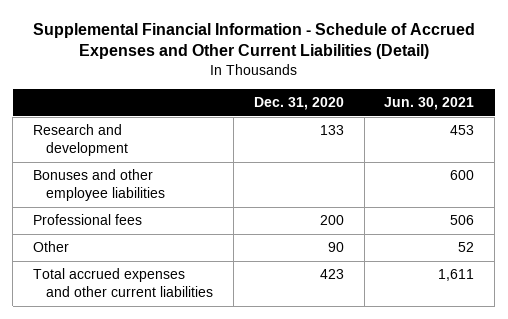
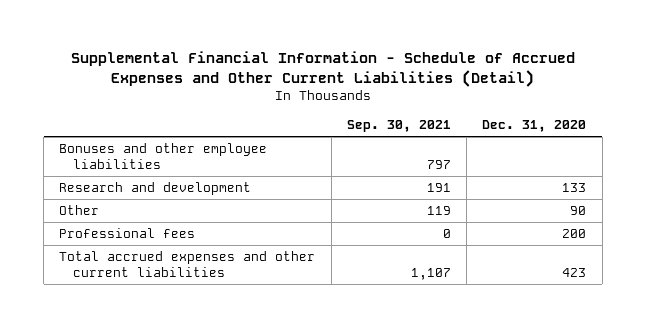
[384,97,475,111] Jun. 30, 2021 -> none
none -> [346,119,451,132] Sep. 30, 2021
[33,124,129,157] Research and development -> [59,182,252,196] Research and development
[33,214,143,226] Professional fees -> [59,228,196,239] Professional fees

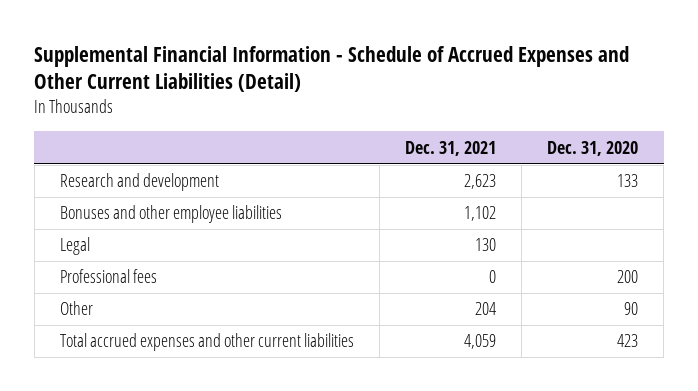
[346,119,451,132] Sep. 30, 2021 -> none
none -> [404,140,496,156] Dec. 31, 2021
[59,143,268,169] Bonuses and other employee liabilities -> [59,205,282,224] Bonuses and other employee liabilities
none -> [59,237,90,256] Legal
[59,205,100,216] Other -> [59,301,93,316] Other

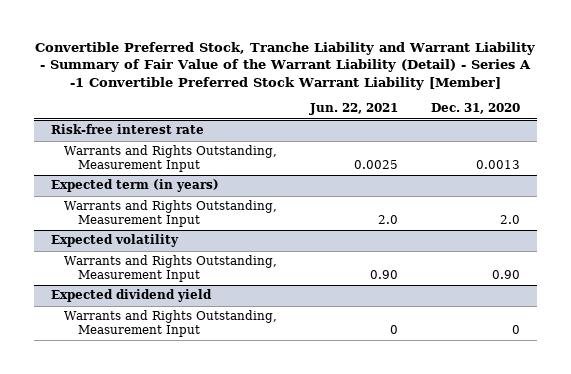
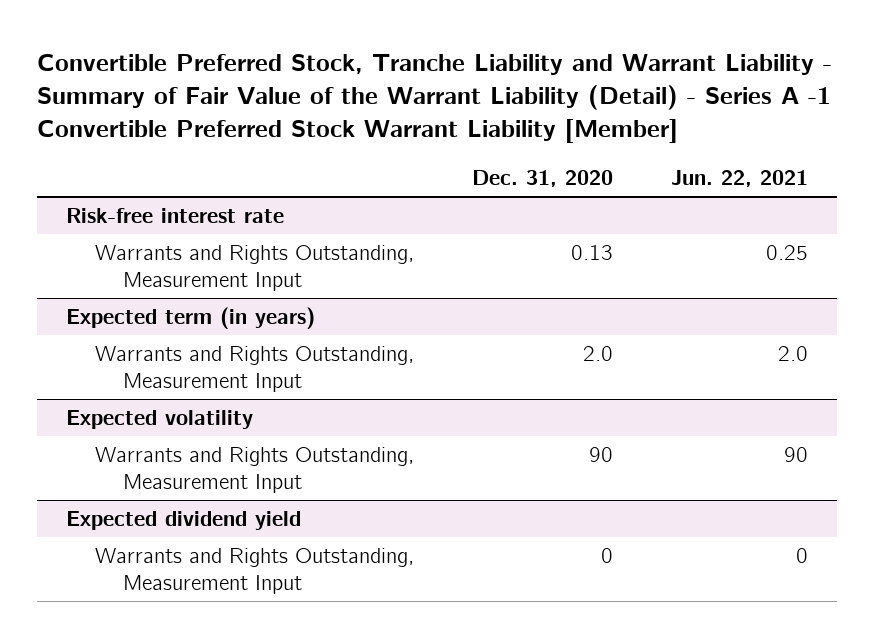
[354,159,399,169] 0.0025 -> [765,244,808,260] 0.25
[476,159,521,169] 0.0013 -> [570,244,613,260] 0.13
[370,269,399,279] 0.90 -> [783,446,808,462] 90
[492,269,521,279] 0.90 -> [588,446,613,462] 90

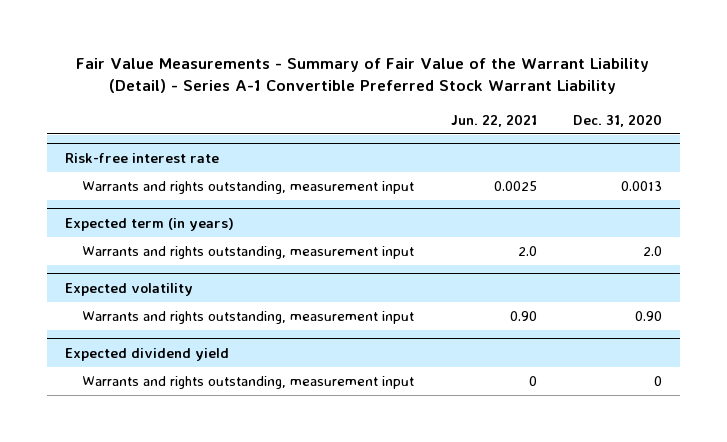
[37,53,833,144] Convertible Preferred Stock, Tranche Liability and Warrant Liability - Summary of Fair Value of the Warrant Liability (Detail) - Series A -1 Convertible Preferred Stock Warrant Liability [Member] -> [76,58,650,95] Fair Value Measurements - Summary of Fair Value of the Warrant Liability (Detail) - Series A-1 Convertible Preferred Stock Warrant Liability
[94,244,414,292] Warrants and Rights Outstanding, Measurement Input -> [82,180,415,194] Warrants and rights outstanding, measurement input
[570,244,613,260] 0.13 -> [620,180,662,191] 0.0013
[765,244,808,260] 0.25 -> [493,180,537,191] 0.0025
[94,345,414,393] Warrants and Rights Outstanding, Measurement Input -> [82,245,415,259] Warrants and rights outstanding, measurement input
[94,446,414,494] Warrants and Rights Outstanding, Measurement Input -> [82,310,415,324] Warrants and rights outstanding, measurement input
[588,446,613,462] 90 -> [634,310,662,321] 0.90
[783,446,808,462] 90 -> [509,310,537,321] 0.90
[94,547,414,595] Warrants and Rights Outstanding, Measurement Input -> [82,375,415,389] Warrants and rights outstanding, measurement input

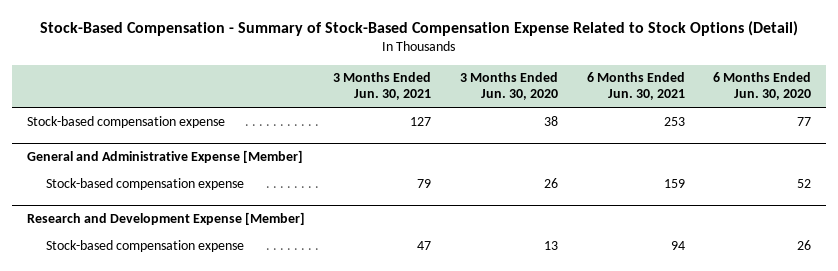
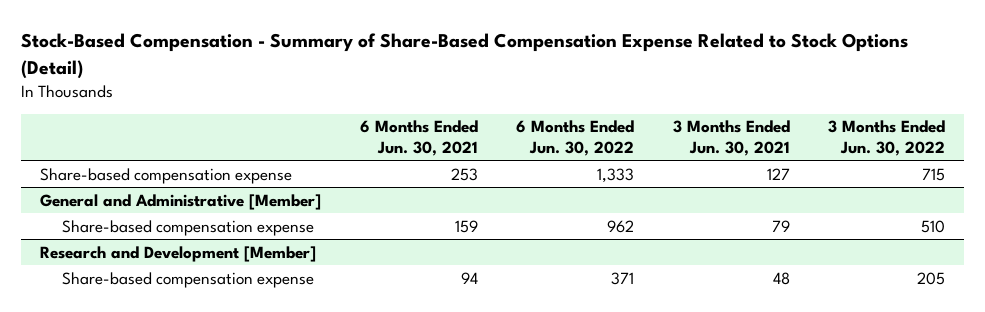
[40,21,799,37] Stock-Based Compensation - Summary of Stock-Based Compensation Expense Related to Stock Options (Detail) -> [21,33,909,79] Stock-Based Compensation - Summary of Share-Based Compensation Expense Related to Stock Options (Detail)
[460,72,559,101] 3 Months Ended Jun. 30, 2020 -> none
[713,72,812,101] 6 Months Ended Jun. 30, 2020 -> none
none -> [516,120,635,156] 6 Months Ended Jun. 30, 2022
none -> [828,120,946,156] 3 Months Ended Jun. 30, 2022
[26,115,225,128] Stock-based compensation expense -> [40,167,293,184] Share-based compensation expense
[26,149,303,163] General and Administrative Expense [Member] -> [40,193,322,210] General and Administrative [Member]
[45,177,244,190] Stock-based compensation expense -> [62,219,315,236] Share-based compensation expense
[26,211,305,225] Research and Development Expense [Member] -> [40,245,317,262] Research and Development [Member]
[45,239,244,252] Stock-based compensation expense -> [62,271,315,288] Share-based compensation expense
[417,240,432,250] 47 -> [772,271,790,285] 48

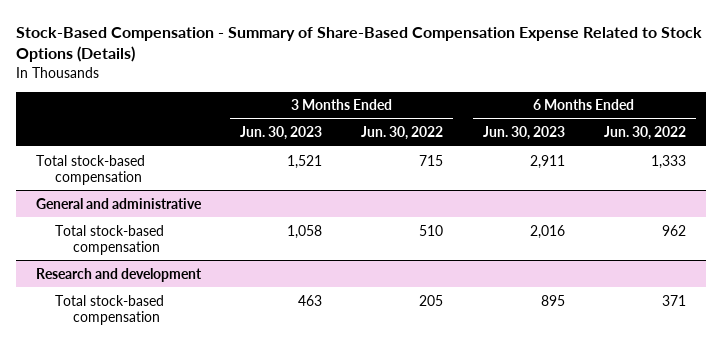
[21,33,909,79] Stock-Based Compensation - Summary of Share-Based Compensation Expense Related to Stock Options (Detail) -> [16,26,703,63] Stock-Based Compensation - Summary of Share-Based Compensation Expense Related to Stock Options (Details)
[359,120,478,156] 6 Months Ended Jun. 30, 2021 -> none
[672,120,790,156] 3 Months Ended Jun. 30, 2021 -> none
none -> [240,126,323,141] Jun. 30, 2023
none -> [482,126,565,141] Jun. 30, 2023
[40,167,293,184] Share-based compensation expense -> [35,154,145,185] Total stock-based compensation
[40,193,322,210] General and Administrative [Member] -> [35,197,202,209] General and administrative
[62,219,315,236] Share-based compensation expense -> [54,224,164,255] Total stock-based compensation
[40,245,317,262] Research and Development [Member] -> [35,267,202,282] Research and development
[62,271,315,288] Share-based compensation expense -> [54,294,164,325] Total stock-based compensation

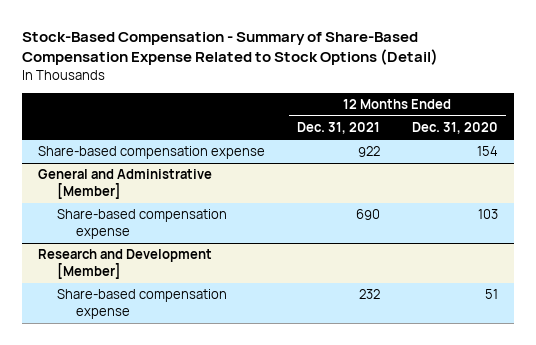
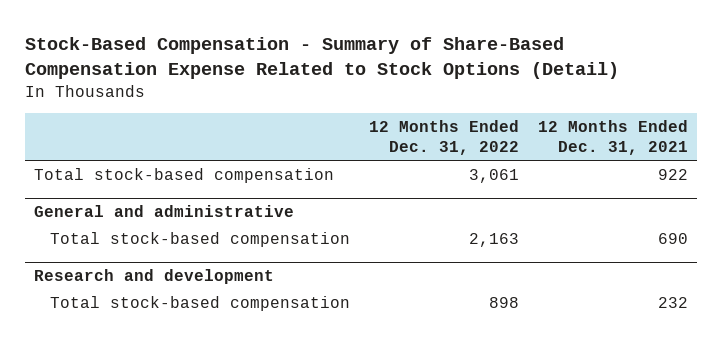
[411,122,498,135] Dec. 31, 2020 -> none
none -> [368,119,519,156] 12 Months Ended Dec. 31, 2022
[37,146,265,160] Share-based compensation expense -> [34,167,335,183] Total stock-based compensation
[37,169,212,199] General and Administrative [Member] -> [34,205,295,218] General and administrative
[56,209,227,239] Share-based compensation expense -> [50,231,351,247] Total stock-based compensation
[37,249,212,279] Research and Development [Member] -> [34,269,275,285] Research and development
[56,289,227,319] Share-based compensation expense -> [50,295,351,311] Total stock-based compensation

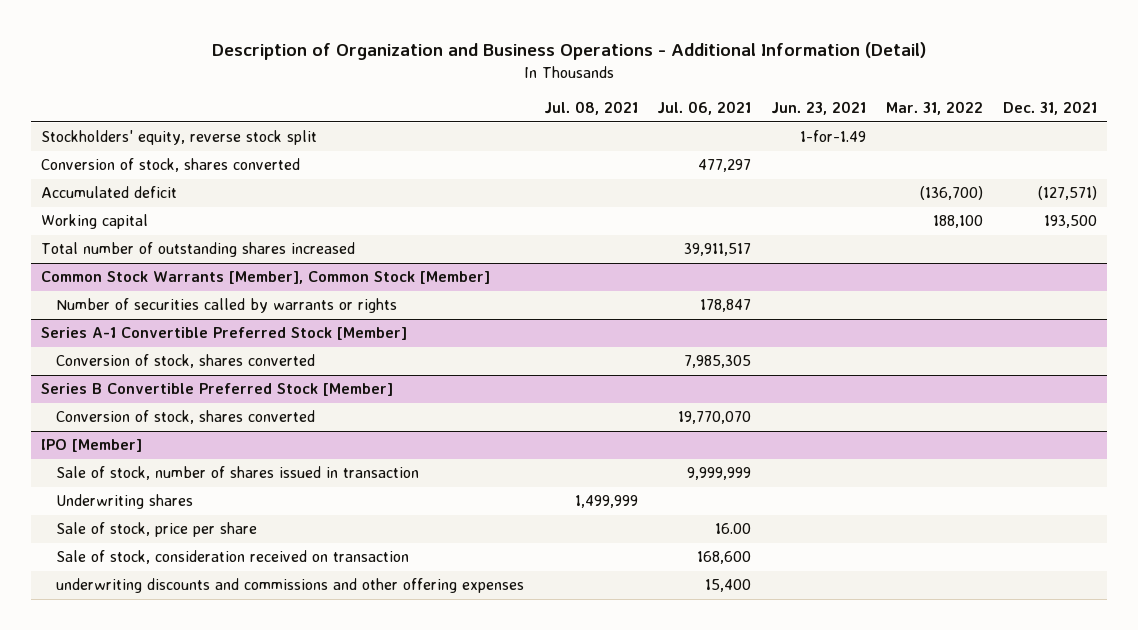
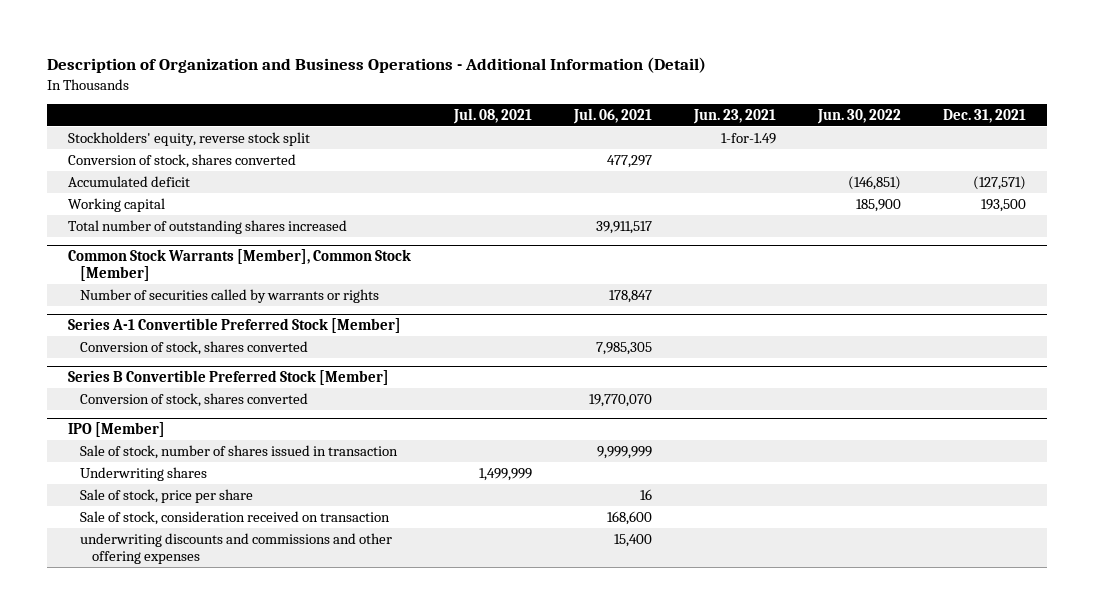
[886,101,984,116] Mar. 31, 2022 -> none
none -> [816,109,901,125] Jun. 30, 2022
[715,523,752,535] 16.00 -> [639,488,652,500] 16

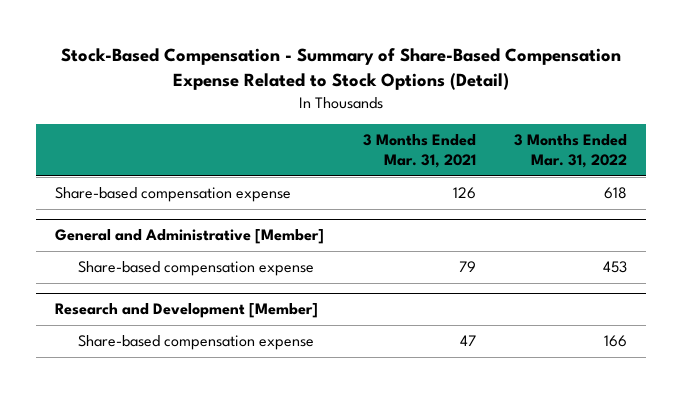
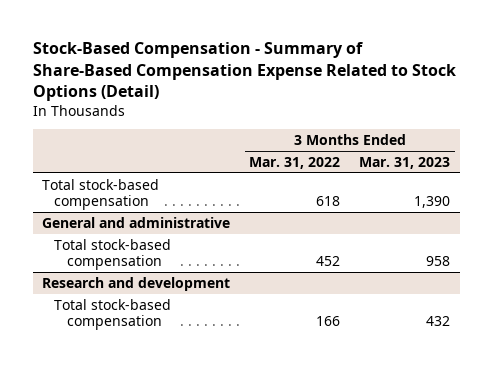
[362,133,476,169] 3 Months Ended Mar. 31, 2021 -> none
none -> [359,156,451,169] Mar. 31, 2023
[54,187,291,203] Share-based compensation expense -> [42,178,160,210] Total stock-based compensation
[54,229,324,245] General and Administrative [Member] -> [42,216,231,228] General and administrative
[77,261,314,277] Share-based compensation expense -> [54,238,172,270] Total stock-based compensation
[603,261,628,274] 453 -> [316,255,341,266] 452
[54,303,318,319] Research and Development [Member] -> [42,276,231,291] Research and development
[77,335,314,351] Share-based compensation expense -> [54,298,172,330] Total stock-based compensation

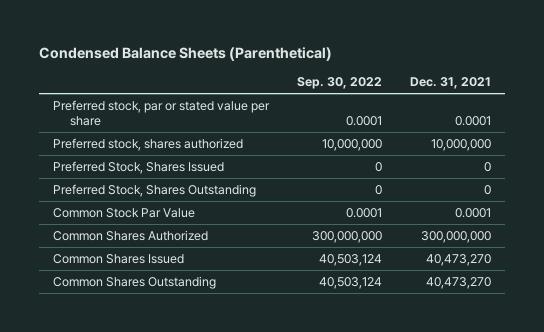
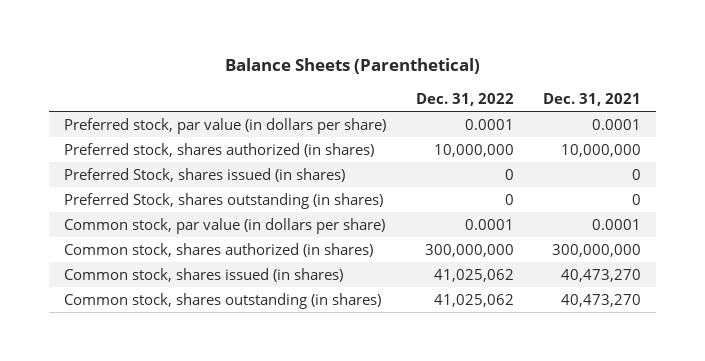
[38,46,332,61] Condensed Balance Sheets (Parenthetical) -> [224,58,480,75] Balance Sheets (Parenthetical)
[297,77,383,90] Sep. 30, 2022 -> none
none -> [415,92,514,106] Dec. 31, 2022
[52,99,270,126] Preferred stock, par or stated value per share -> [63,117,386,134] Preferred stock, par value (in dollars per share)
[52,137,243,151] Preferred stock, shares authorized -> [63,142,374,157] Preferred stock, shares authorized (in shares)
[52,160,224,174] Preferred Stock, Shares Issued -> [63,167,345,182] Preferred Stock, shares issued (in shares)
[52,183,256,197] Preferred Stock, Shares Outstanding -> [63,192,383,209] Preferred Stock, shares outstanding (in shares)
[52,207,195,218] Common Stock Par Value -> [63,217,385,234] Common stock, par value (in dollars per share)
[52,229,208,241] Common Shares Authorized -> [63,242,373,257] Common stock, shares authorized (in shares)
[52,253,184,264] Common Shares Issued -> [63,267,343,282] Common stock, shares issued (in shares)
[52,275,216,289] Common Shares Outstanding -> [63,292,381,309] Common stock, shares outstanding (in shares)

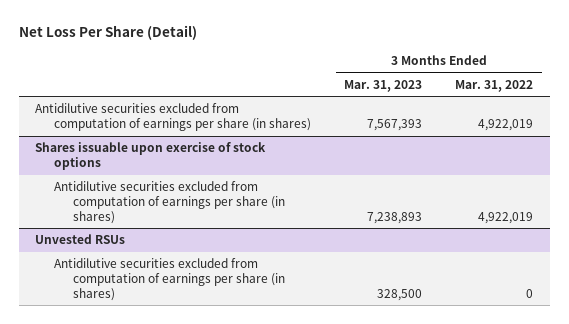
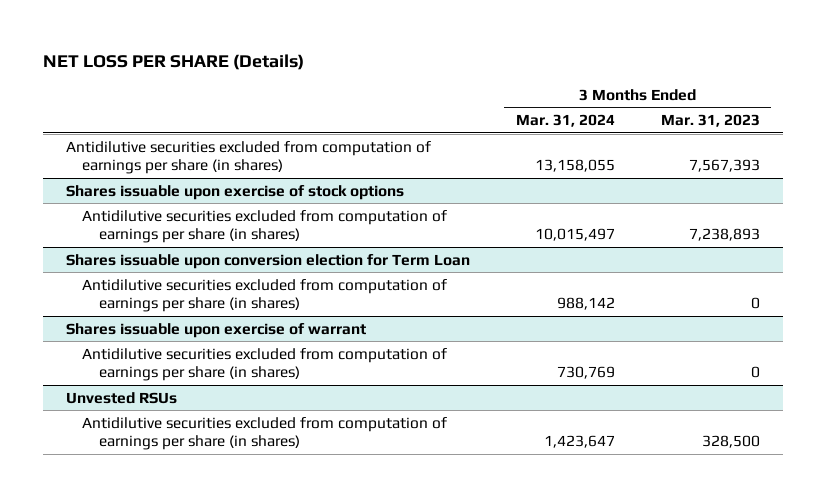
[18,25,197,41] Net Loss Per Share (Detail) -> [42,54,304,71] NET LOSS PER SHARE (Details)
[455,79,534,92] Mar. 31, 2022 -> none
none -> [515,114,615,128] Mar. 31, 2024
none -> [65,253,470,269] Shares issuable upon conversion election for Term Loan
none -> [82,278,448,313] Antidilutive securities excluded from computation of earnings per share (in shares)
none -> [65,322,366,338] Shares issuable upon exercise of warrant
none -> [82,347,448,382] Antidilutive securities excluded from computation of earnings per share (in shares)

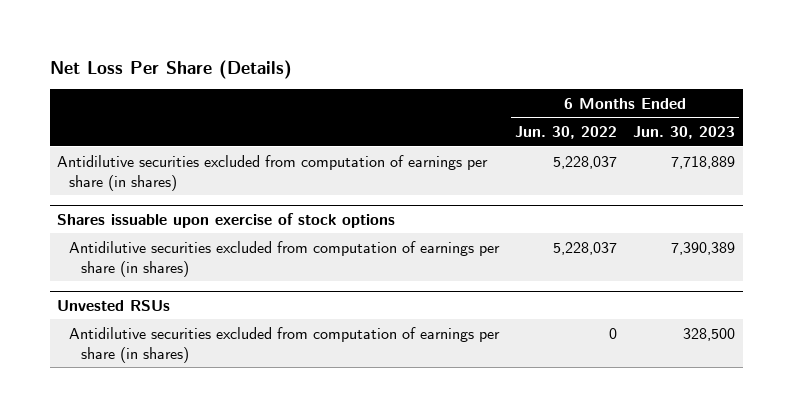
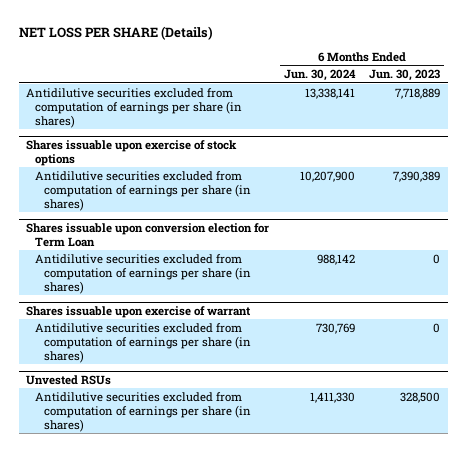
[49,59,292,79] Net Loss Per Share (Details) -> [19,25,214,40] NET LOSS PER SHARE (Details)
[515,125,618,139] Jun. 30, 2022 -> none
none -> [283,69,356,82] Jun. 30, 2024
none -> [26,222,270,247] Shares issuable upon conversion election for Term Loan
none -> [35,253,252,294] Antidilutive securities excluded from computation of earnings per share (in shares)
none -> [26,305,252,318] Shares issuable upon exercise of warrant
none -> [35,322,252,363] Antidilutive securities excluded from computation of earnings per share (in shares)

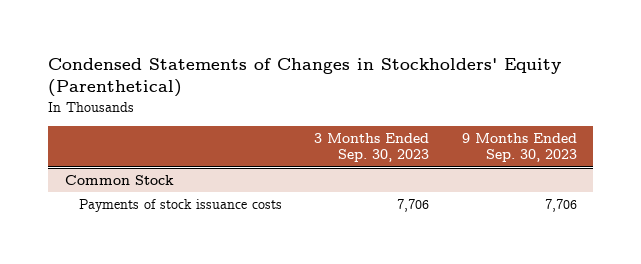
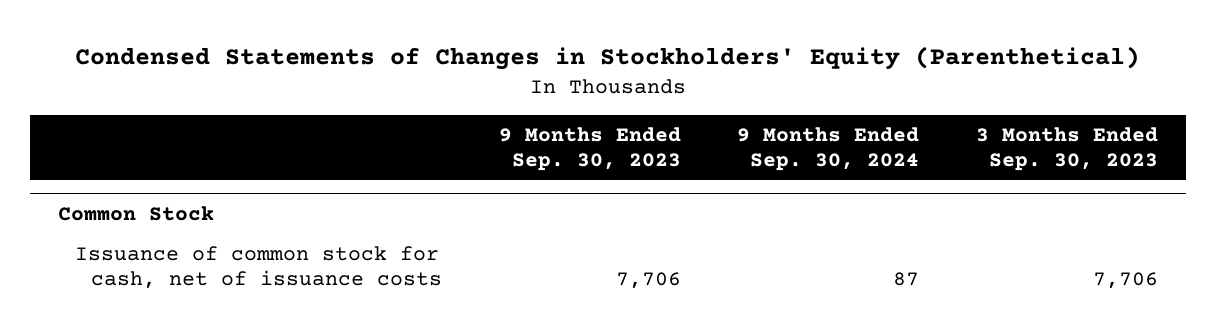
none -> [737,126,920,172] 9 Months Ended Sep. 30, 2024
[78,199,282,213] Payments of stock issuance costs -> [74,246,443,290] Issuance of common stock for cash, net of issuance costs

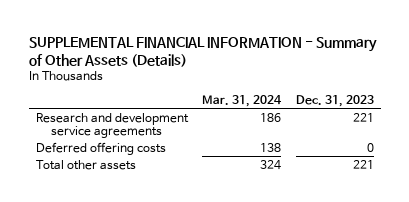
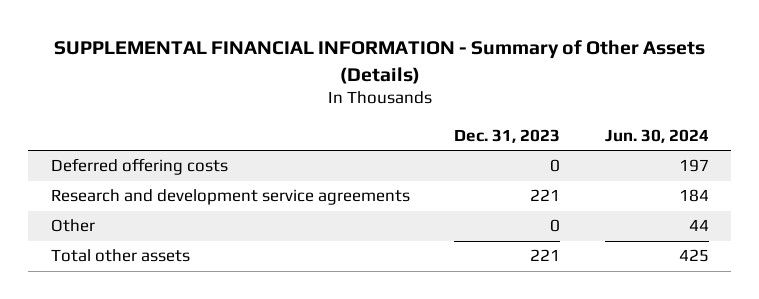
[202,95,283,108] Mar. 31, 2024 -> none
none -> [604,128,709,143] Jun. 30, 2024
[35,112,189,138] Research and development service agreements -> [50,189,410,206] Research and development service agreements
none -> [50,219,95,233] Other

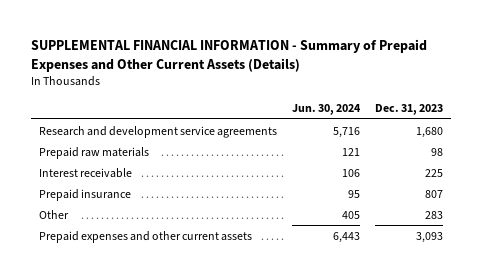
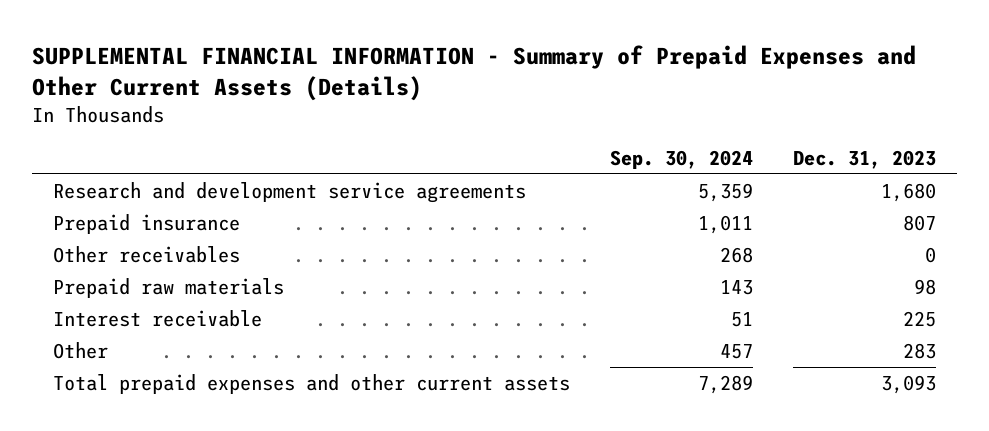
[292,103,362,115] Jun. 30, 2024 -> none
none -> [609,149,753,169] Sep. 30, 2024
[38,188,131,201] Prepaid insurance -> [52,213,240,234] Prepaid insurance
none -> [52,245,240,263] Other receivables
[38,230,252,243] Prepaid expenses and other current assets -> [52,373,570,394] Total prepaid expenses and other current assets

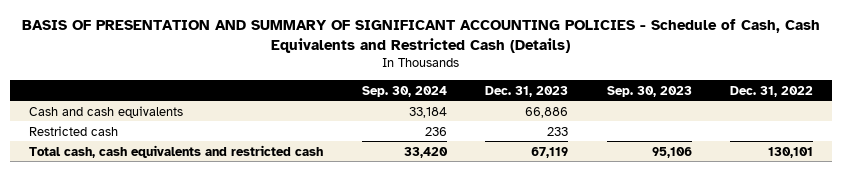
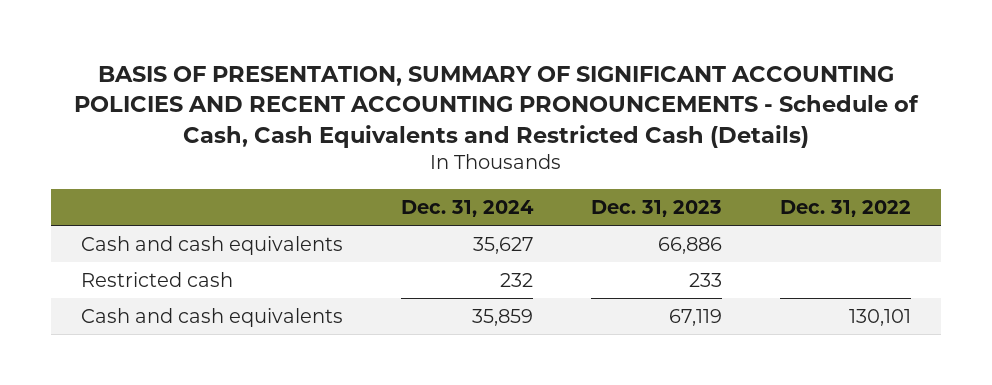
[22,19,821,54] BASIS OF PRESENTATION AND SUMMARY OF SIGNIFICANT ACCOUNTING POLICIES - Schedule of Cash, Cash Equivalents and Restricted Cash (Details) -> [74,65,920,148] BASIS OF PRESENTATION, SUMMARY OF SIGNIFICANT ACCOUNTING POLICIES AND RECENT ACCOUNTING PRONOUNCEMENTS - Schedule of Cash, Cash Equivalents and Restricted Cash (Details)
[361,85,447,97] Sep. 30, 2024 -> none
[606,85,692,97] Sep. 30, 2023 -> none
none -> [400,199,534,217] Dec. 31, 2024
[29,144,324,158] Total cash, cash equivalents and restricted cash -> [80,307,343,327] Cash and cash equivalents

